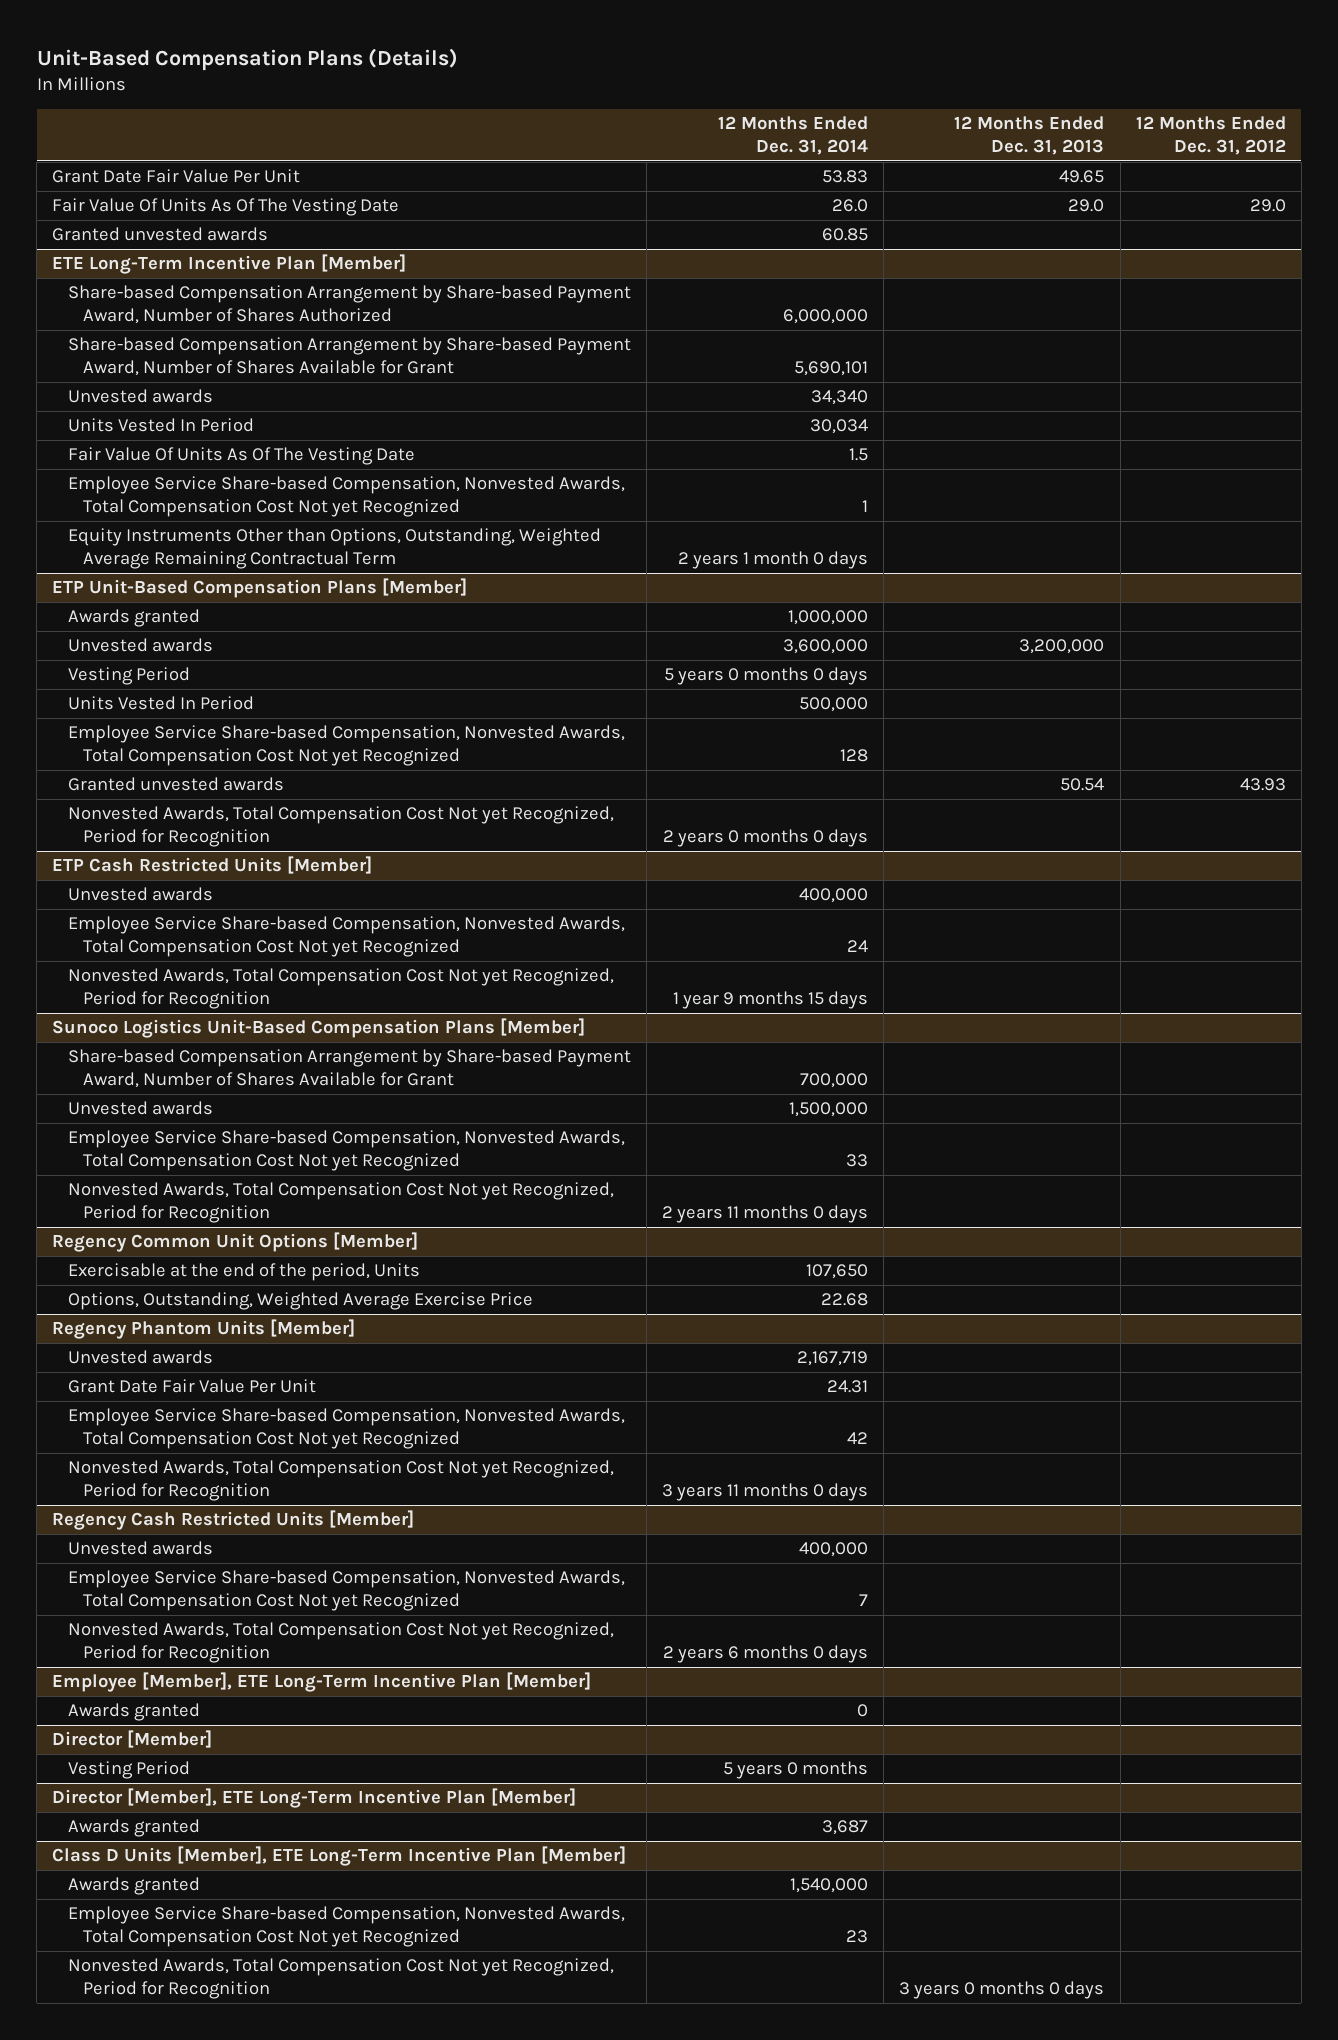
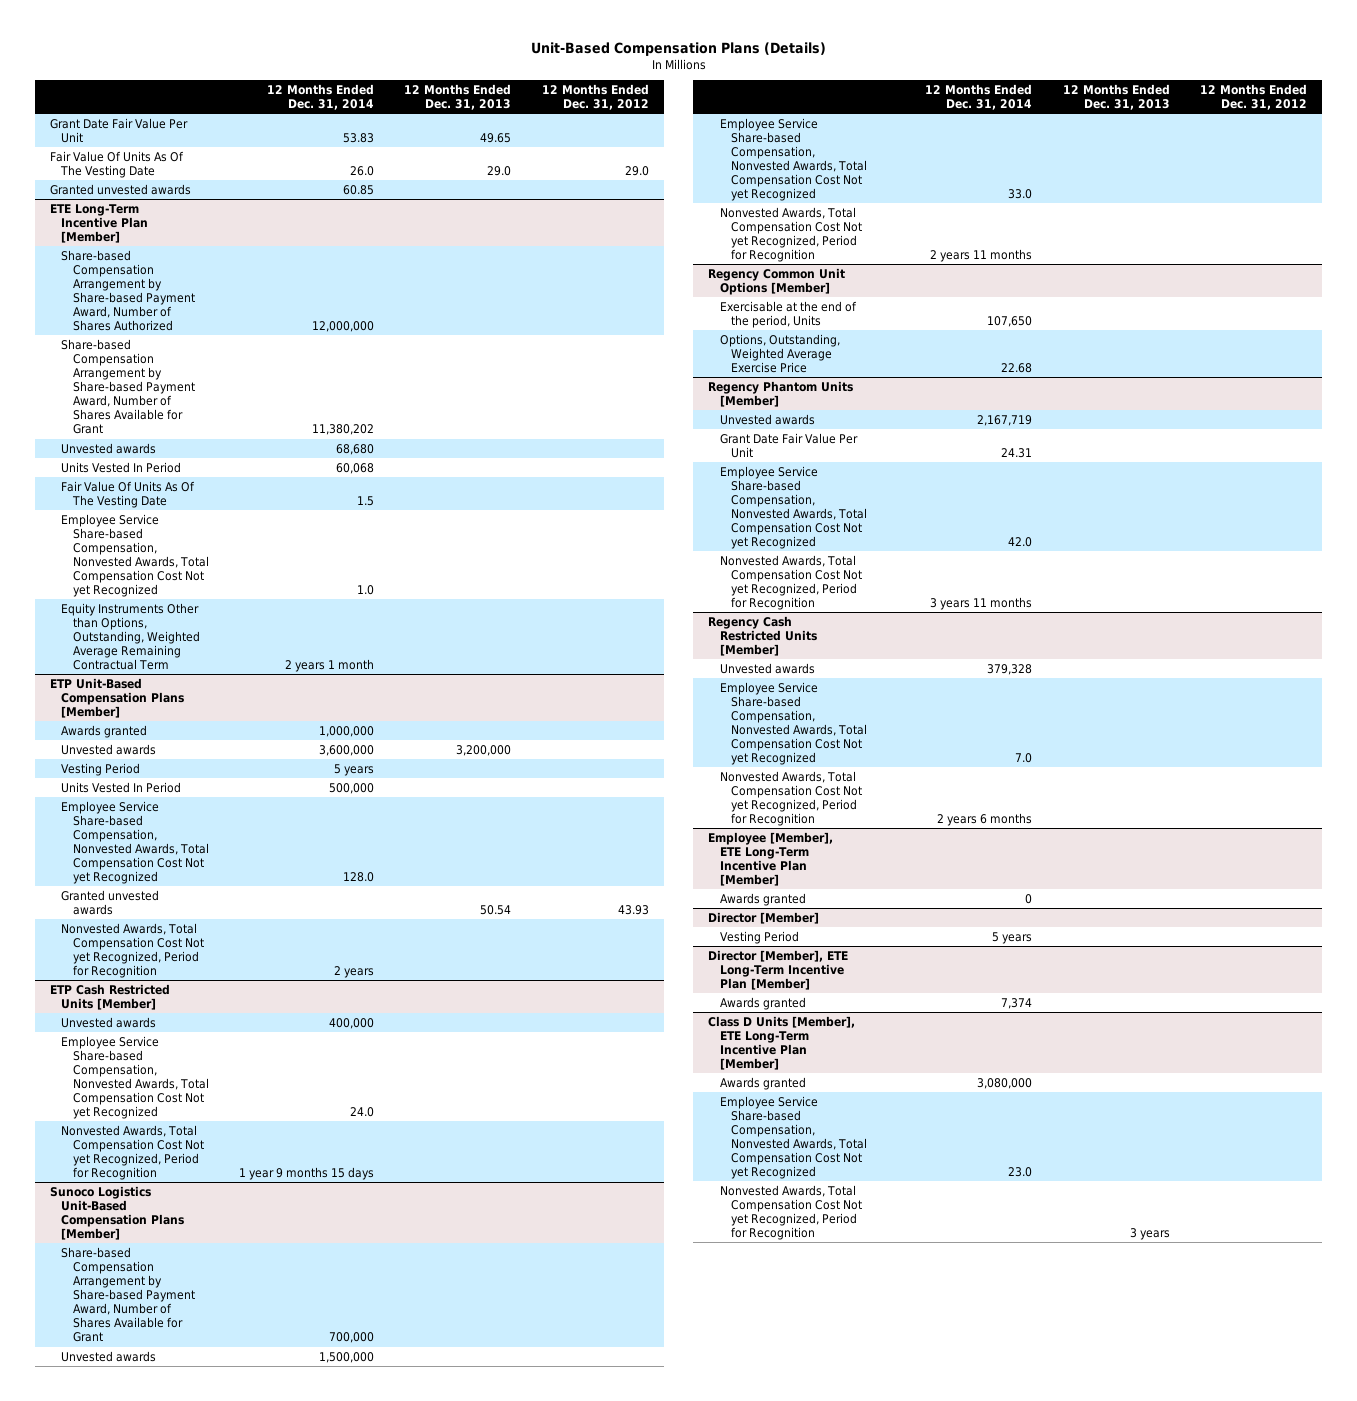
[783,309,869,325] 6,000,000 -> [312,321,375,333] 12,000,000
[794,361,869,377] 5,690,101 -> [312,424,375,436] 11,380,202
[811,390,869,406] 34,340 -> [336,443,375,455] 68,680
[810,419,869,435] 30,034 -> [336,462,375,474] 60,068
[862,500,869,513] 1 -> [357,585,375,596] 1.0
[678,551,869,570] 2 years 1 month 0 days -> [285,659,375,673] 2 years 1 month
[664,667,869,686] 5 years 0 months 0 days -> [334,763,375,776] 5 years
[840,749,869,763] 128 -> [343,872,375,883] 128.0
[663,829,869,848] 2 years 0 months 0 days -> [334,966,375,979] 2 years
[847,940,869,953] 24 -> [350,1107,375,1118] 24.0
[846,1154,869,1168] 33 -> [1008,189,1033,200] 33.0
[662,1205,869,1224] 2 years 11 months 0 days -> [930,249,1033,263] 2 years 11 months
[847,1432,869,1445] 42 -> [1008,537,1033,548] 42.0
[662,1483,869,1502] 3 years 11 months 0 days -> [930,597,1033,611] 3 years 11 months
[799,1542,869,1558] 400,000 -> [987,663,1033,675] 379,328
[859,1594,869,1607] 7 -> [1015,753,1033,764] 7.0
[663,1645,869,1664] 2 years 6 months 0 days -> [937,813,1033,827] 2 years 6 months
[723,1761,869,1780] 5 years 0 months -> [992,931,1033,944] 5 years
[822,1820,869,1836] 3,687 -> [1001,997,1033,1009] 7,374
[790,1878,869,1894] 1,540,000 -> [977,1077,1033,1089] 3,080,000
[846,1930,869,1944] 23 -> [1008,1167,1033,1178] 23.0
[899,1981,1105,2000] 3 years 0 months 0 days -> [1129,1228,1170,1241] 3 years

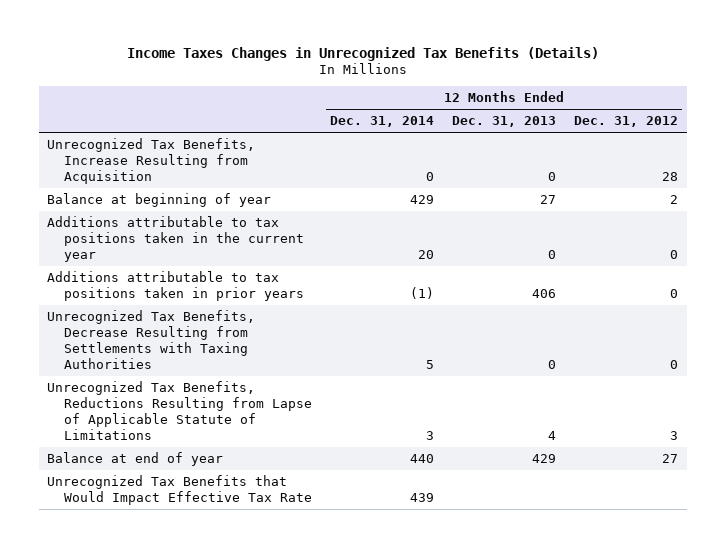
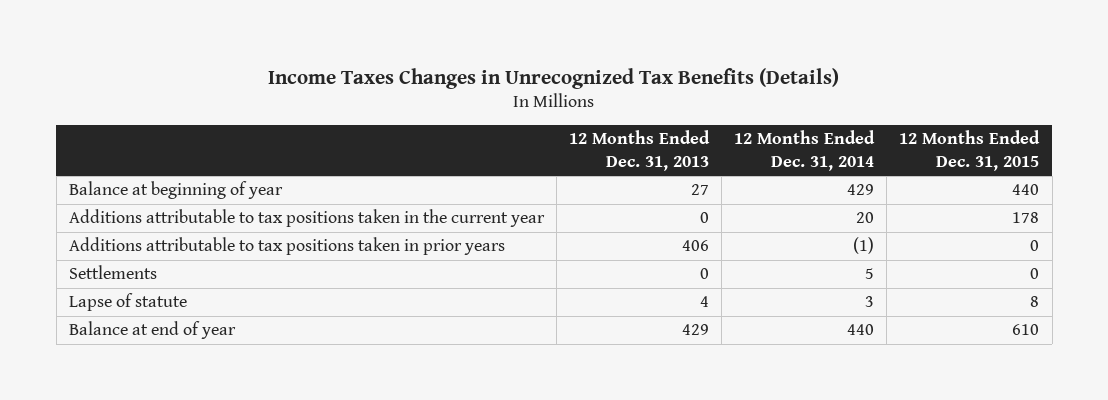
[573,116,678,128] Dec. 31, 2012 -> none
none -> [899,130,1041,172] 12 Months Ended Dec. 31, 2015
[47,137,256,184] Unrecognized Tax Benefits, Increase Resulting from Acquisition -> none
[47,309,256,369] Unrecognized Tax Benefits, Decrease Resulting from Settlements with Taxing Authorities -> [68,265,157,280] Settlements
[47,380,313,440] Unrecognized Tax Benefits, Reductions Resulting from Lapse of Applicable Statute of Limitations -> [68,293,187,312] Lapse of statute
[47,474,313,505] Unrecognized Tax Benefits that Would Impact Effective Tax Rate -> none

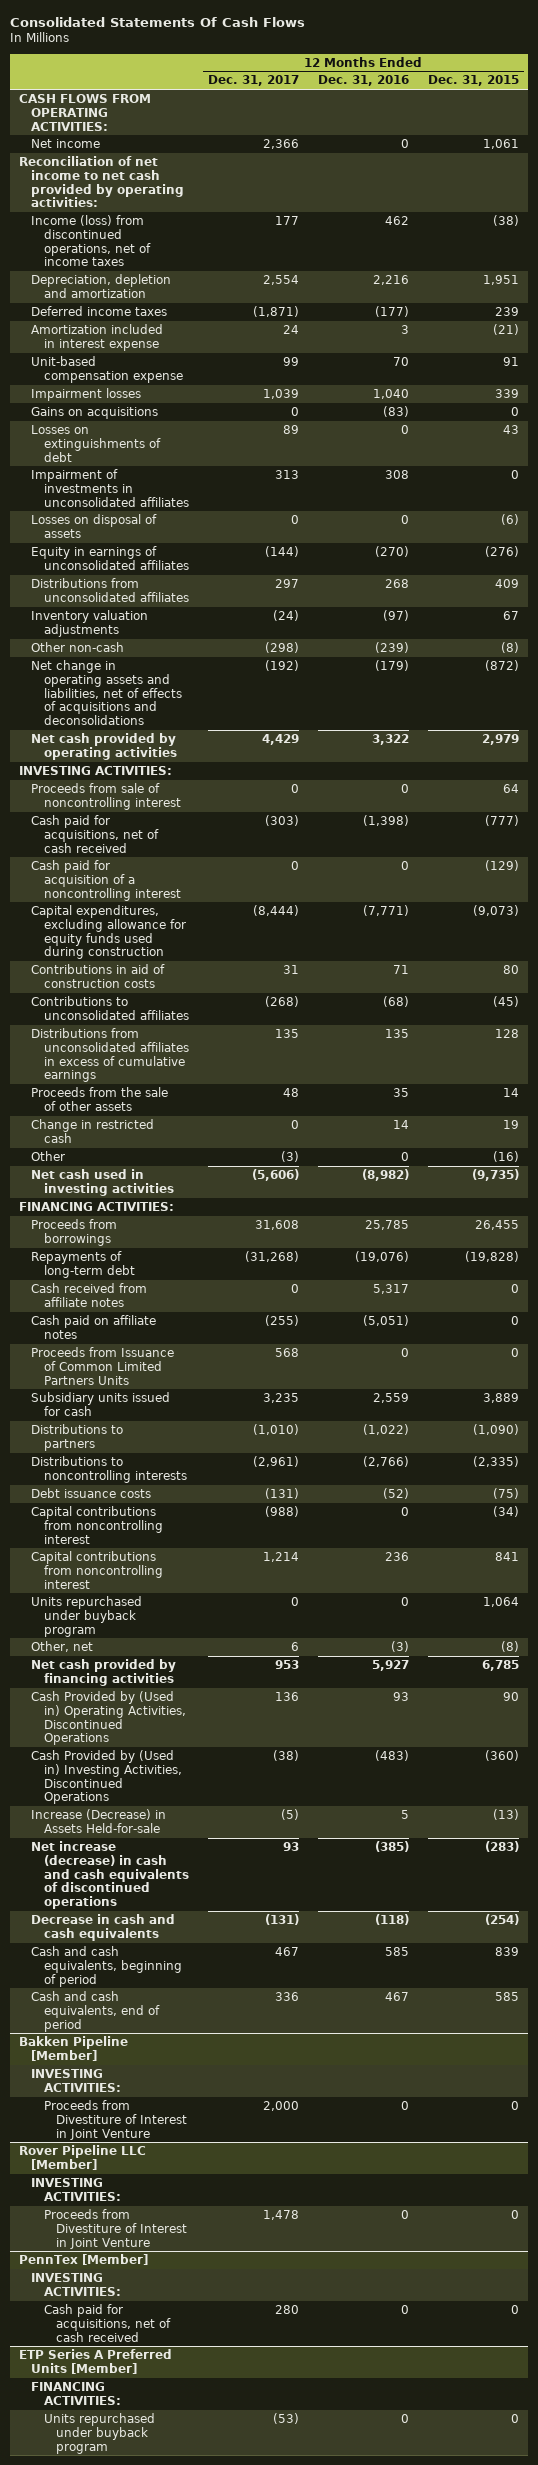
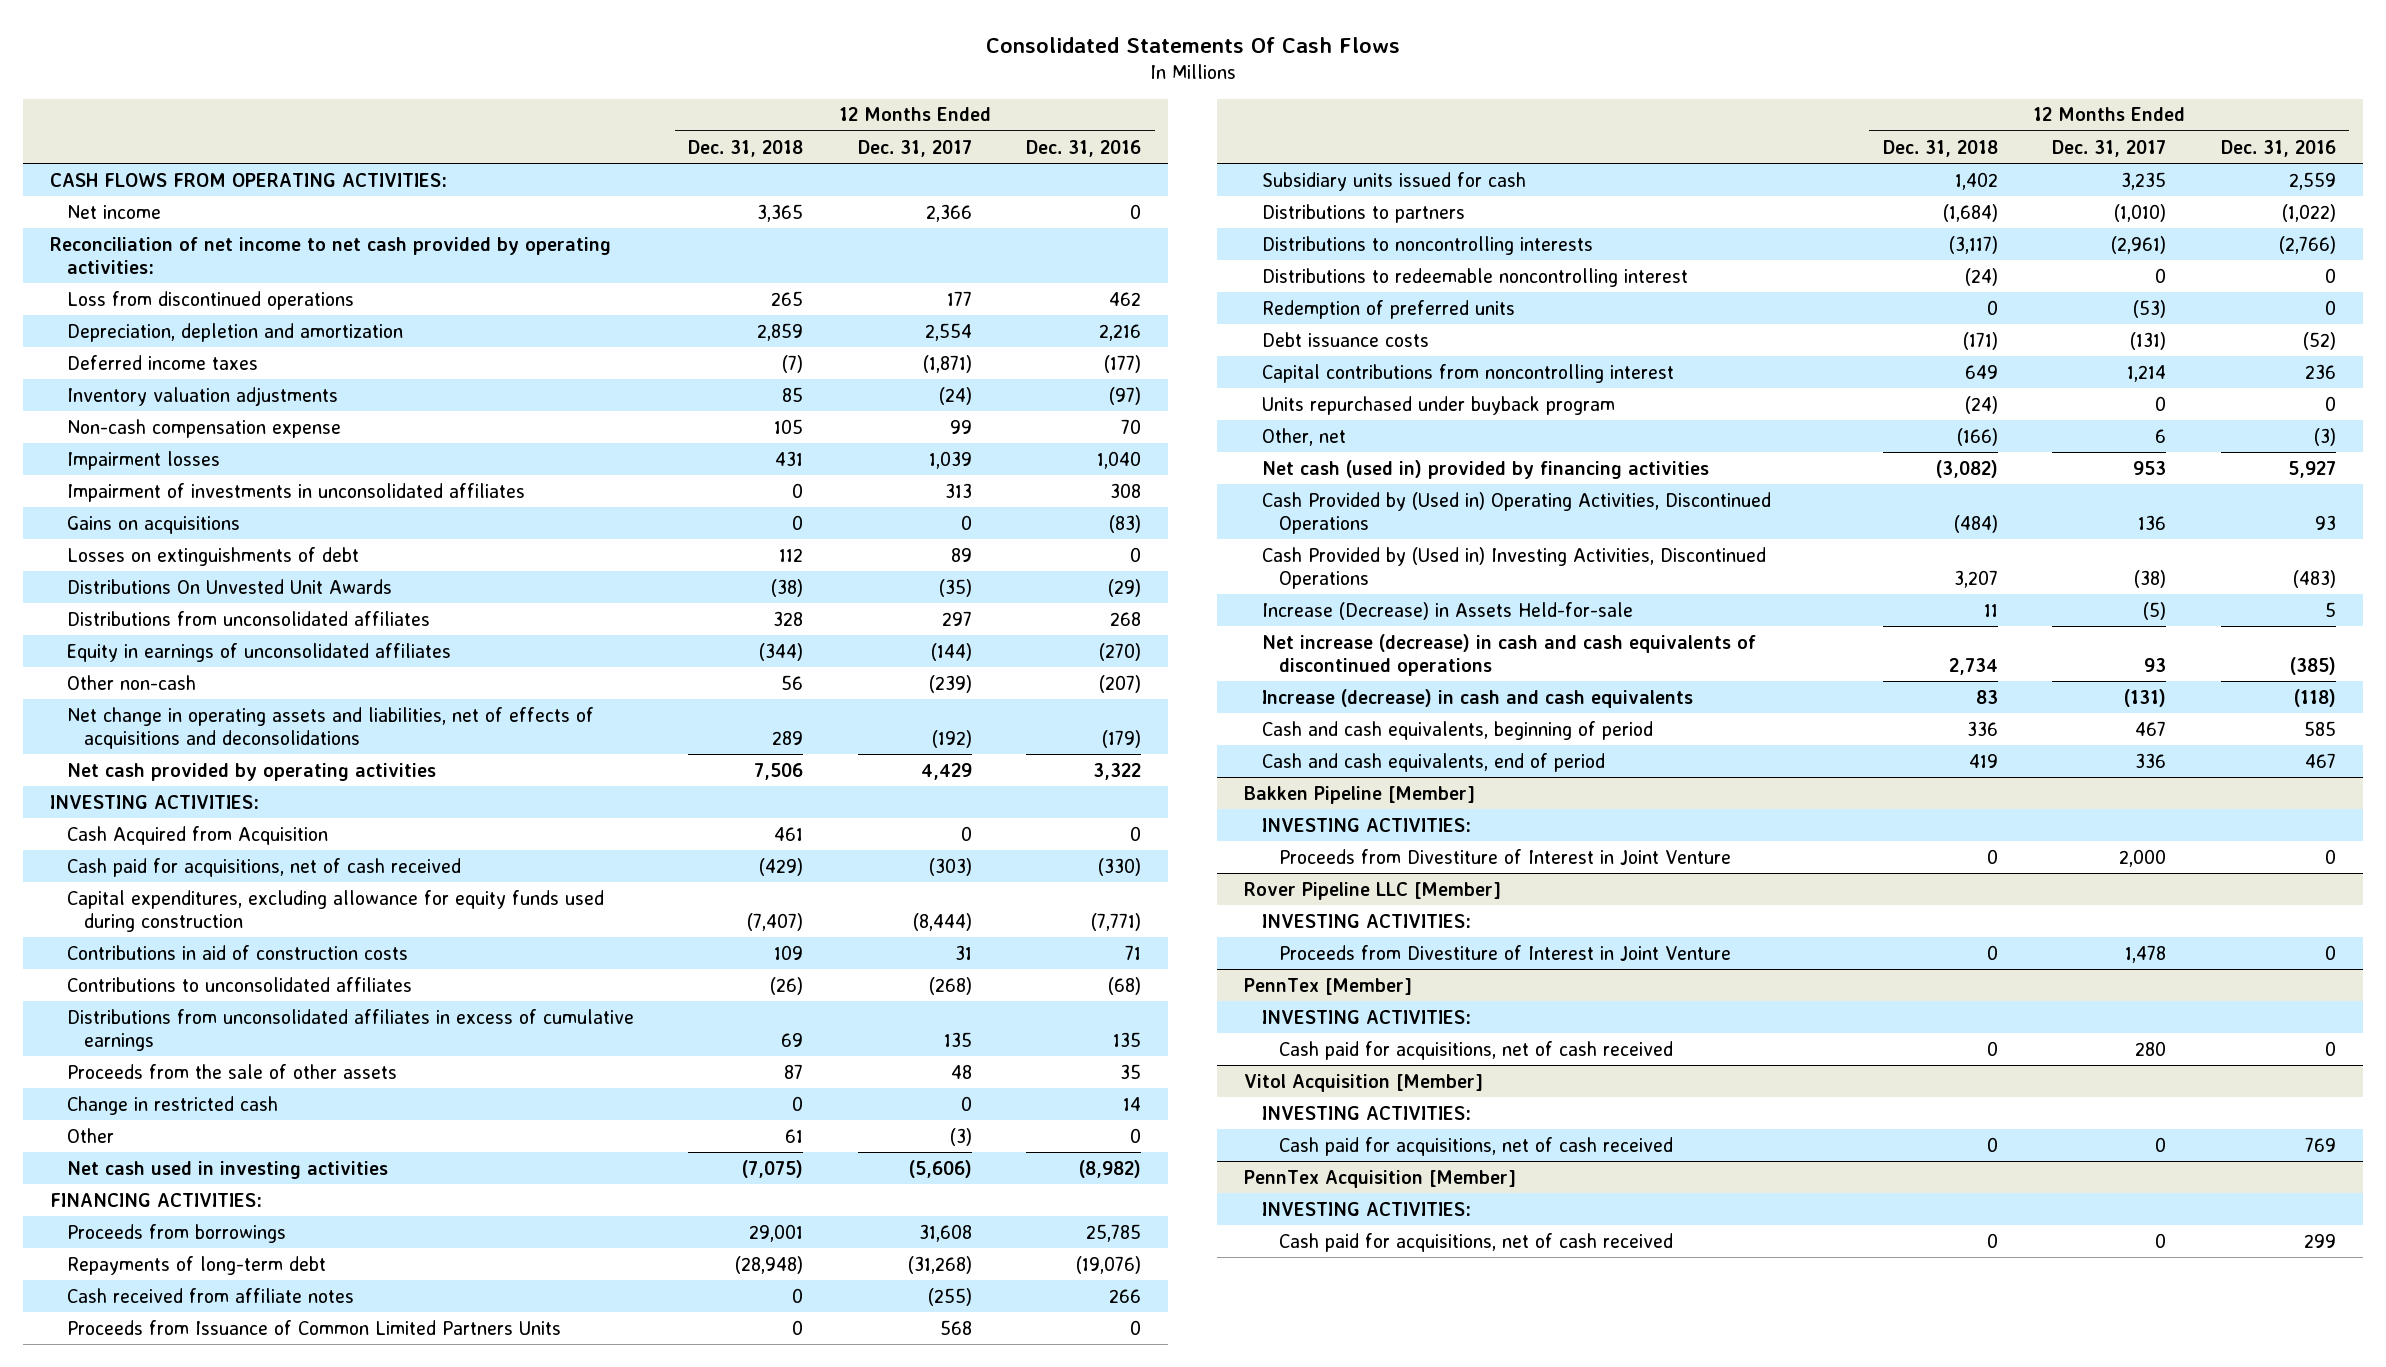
[427,75,519,87] Dec. 31, 2015 -> none
none -> [688,139,804,157] Dec. 31, 2018
[31,214,151,267] Income (loss) from discontinued operations, net of income taxes -> [67,290,355,310] Loss from discontinued operations
[31,323,164,351] Amortization included in interest expense -> none
[31,609,149,637] Inventory valuation adjustments -> [67,386,339,406] Inventory valuation adjustments
[31,355,183,383] Unit-based compensation expense -> [67,418,342,438] Non-cash compensation expense
[31,468,189,507] Impairment of investments in unconsolidated affiliates -> [67,482,526,502] Impairment of investments in unconsolidated affiliates
[31,513,158,538] Losses on disposal of assets -> none
none -> [67,578,393,594] Distributions On Unvested Unit Awards
[31,545,189,570] Equity in earnings of unconsolidated affiliates -> [67,642,452,662] Equity in earnings of unconsolidated affiliates
[264,641,299,653] (298) -> [928,674,972,693] (239)
[374,641,409,653] (239) -> [1099,674,1142,693] (207)
[31,782,181,810] Proceeds from sale of noncontrolling interest -> none
[31,859,181,901] Cash paid for acquisition of a noncontrolling interest -> none
none -> [67,825,329,845] Cash Acquired from Acquisition
[362,814,409,826] (1,398) -> [1098,857,1142,876] (330)
[31,1314,157,1339] Cash paid on affiliate notes -> none
[290,1283,299,1293] 0 -> [927,1287,972,1306] (255)
[372,1283,409,1294] 5,317 -> [1109,1288,1142,1303] 266
none -> [1261,267,1688,287] Distributions to redeemable noncontrolling interest
none -> [1261,299,1515,319] Redemption of preferred units
[31,1505,163,1544] Capital contributions from noncontrolling interest -> none
[31,1658,177,1686] Net cash provided by financing activities -> [1261,459,1709,479] Net cash (used in) provided by financing activities
[31,1913,176,1941] Decrease in cash and cash equivalents -> [1261,688,1693,708] Increase (decrease) in cash and cash equivalents
[19,2348,173,2374] ETP Series A Preferred Units [Member] -> none
[31,2381,121,2405] FINANCING ACTIVITIES: -> none
[43,2412,155,2454] Units repurchased under buyback program -> none
none -> [1244,1073,1484,1092] Vitol Acquisition [Member]
none -> [1261,1105,1471,1120] INVESTING ACTIVITIES:
none -> [1278,1136,1673,1156] Cash paid for acquisitions, net of cash received
none -> [1244,1169,1517,1188] PennTex Acquisition [Member]
none -> [1261,1201,1471,1216] INVESTING ACTIVITIES:
none -> [1278,1232,1673,1252] Cash paid for acquisitions, net of cash received

